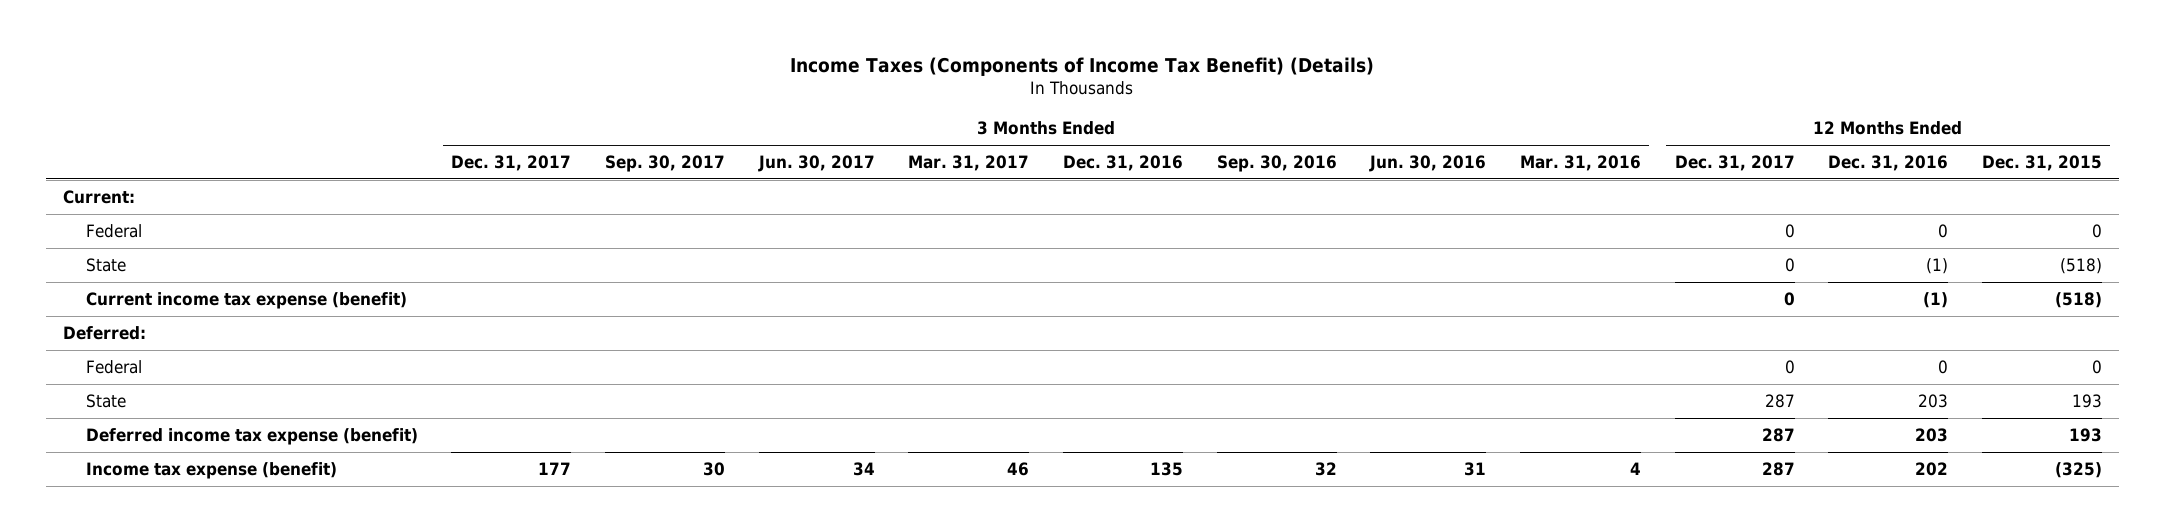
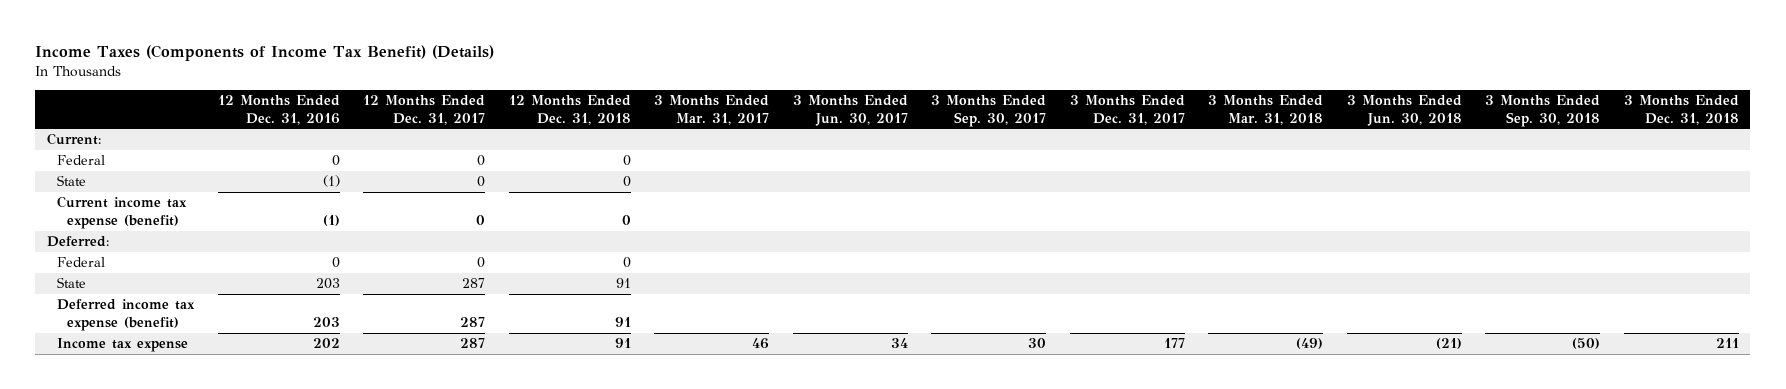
[1062,155,1183,172] Dec. 31, 2016 -> none
[1216,155,1337,173] Sep. 30, 2016 -> none
[1369,155,1487,173] Jun. 30, 2016 -> none
[1519,155,1641,172] Mar. 31, 2016 -> none
[1981,155,2102,172] Dec. 31, 2015 -> none
none -> [508,95,631,125] 12 Months Ended Dec. 31, 2018
none -> [1208,95,1324,125] 3 Months Ended Mar. 31, 2018
none -> [1346,95,1462,126] 3 Months Ended Jun. 30, 2018
none -> [1485,95,1601,127] 3 Months Ended Sep. 30, 2018
none -> [1623,95,1739,125] 3 Months Ended Dec. 31, 2018
[85,462,337,480] Income tax expense (benefit) -> [57,338,189,353] Income tax expense

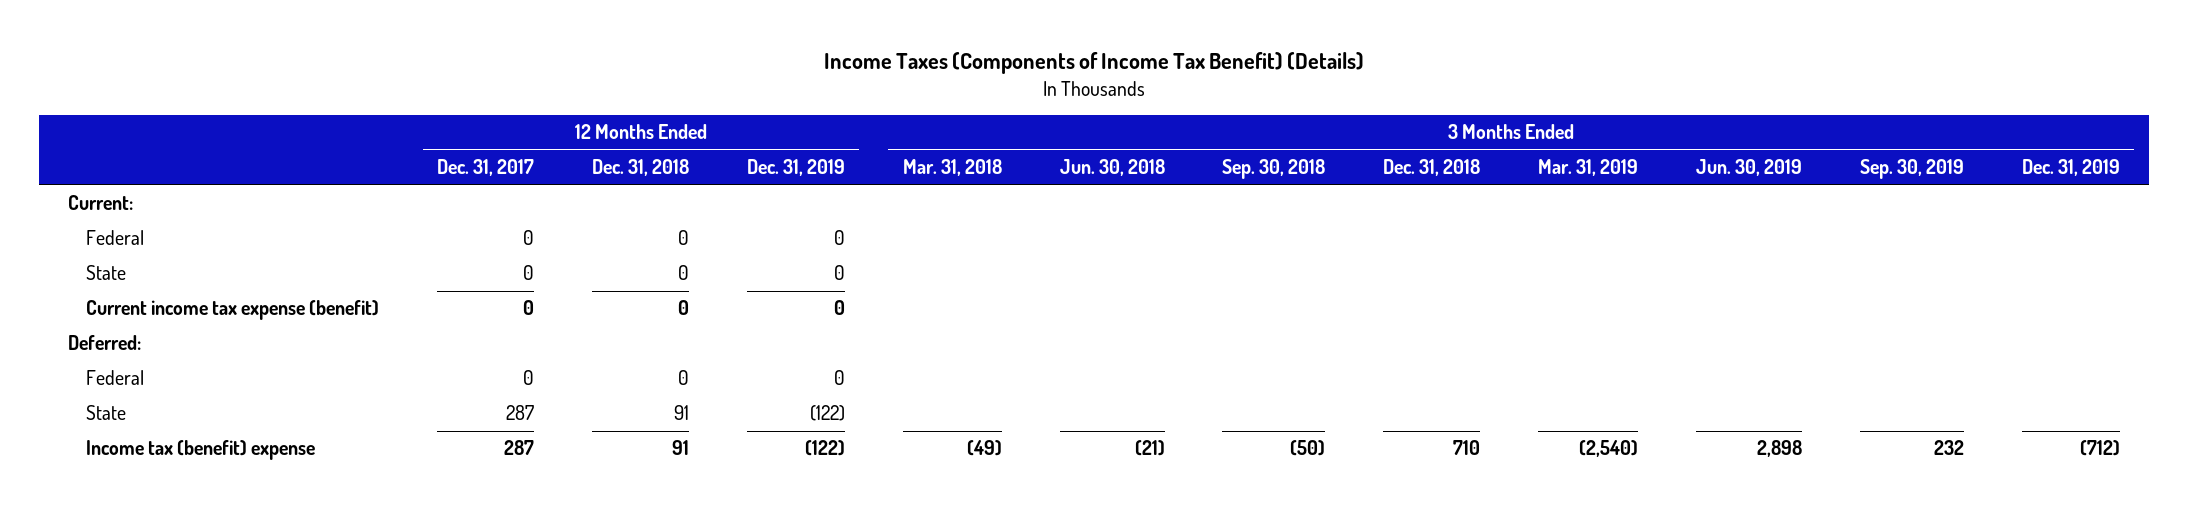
[217,95,340,125] 12 Months Ended Dec. 31, 2016 -> none
[654,95,770,125] 3 Months Ended Mar. 31, 2017 -> none
[792,95,908,126] 3 Months Ended Jun. 30, 2017 -> none
[931,95,1047,127] 3 Months Ended Sep. 30, 2017 -> none
[1069,95,1185,125] 3 Months Ended Dec. 31, 2017 -> none
none -> [746,159,845,177] Dec. 31, 2019
none -> [1538,159,1639,177] Mar. 31, 2019
none -> [1696,159,1803,177] Jun. 30, 2019
none -> [1859,159,1964,180] Sep. 30, 2019
none -> [2021,159,2120,177] Dec. 31, 2019
[57,299,196,331] Deferred income tax expense (benefit) -> none
[57,338,189,353] Income tax expense -> [86,440,316,461] Income tax (benefit) expense
[1715,338,1739,349] 211 -> [1453,440,1481,456] 710

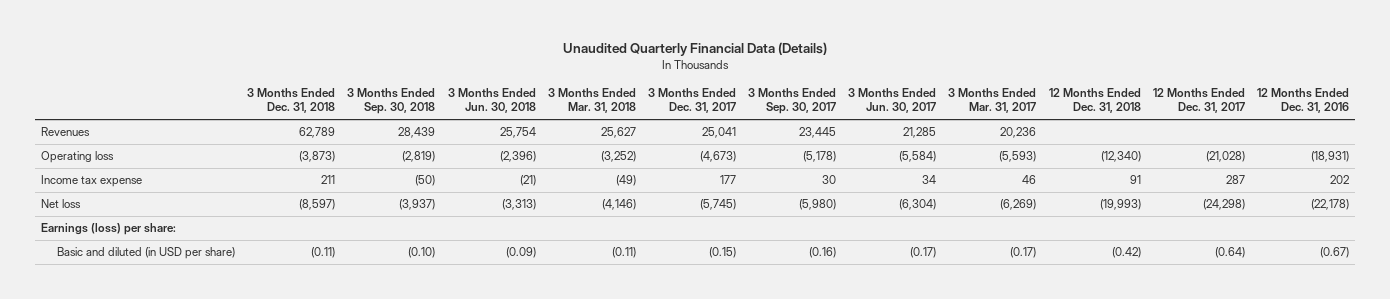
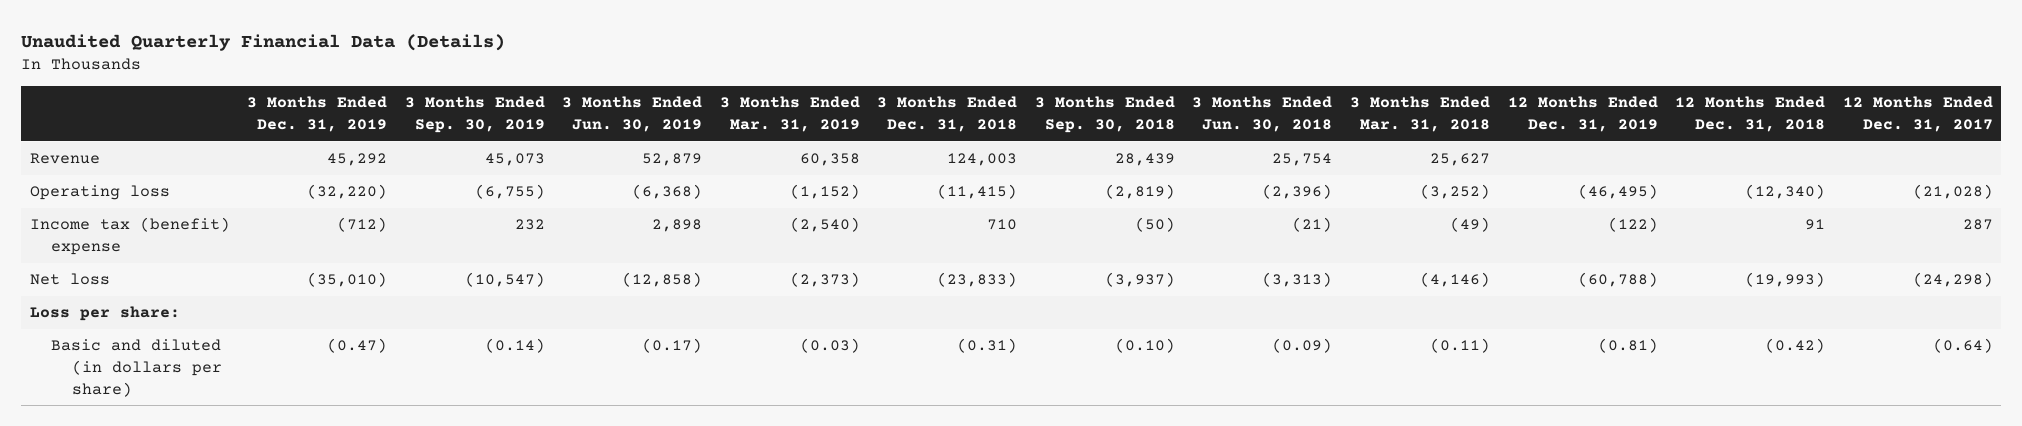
[647,87,736,114] 3 Months Ended Dec. 31, 2017 -> none
[748,87,837,115] 3 Months Ended Sep. 30, 2017 -> none
[848,87,937,114] 3 Months Ended Jun. 30, 2017 -> none
[948,87,1037,114] 3 Months Ended Mar. 31, 2017 -> none
[1256,87,1349,114] 12 Months Ended Dec. 31, 2016 -> none
none -> [247,96,388,132] 3 Months Ended Dec. 31, 2019
none -> [404,96,545,133] 3 Months Ended Sep. 30, 2019
none -> [562,96,703,132] 3 Months Ended Jun. 30, 2019
none -> [719,96,860,132] 3 Months Ended Mar. 31, 2019
none -> [1507,96,1658,132] 12 Months Ended Dec. 31, 2019
[40,127,90,137] Revenues -> none
none -> [29,153,100,165] Revenue
[299,151,336,163] (3,873) -> [937,184,1018,200] (11,415)
[40,175,142,188] Income tax expense -> [29,217,230,256] Income tax (benefit) expense
[321,175,336,185] 211 -> [987,219,1018,231] 710
[299,199,336,211] (8,597) -> [937,272,1018,288] (23,833)
[40,223,176,236] Earnings (loss) per share: -> [29,306,180,322] Loss per share:
[56,247,235,260] Basic and diluted (in USD per share) -> [50,339,222,397] Basic and diluted (in dollars per share)
[311,247,336,259] (0.11) -> [957,338,1018,354] (0.31)

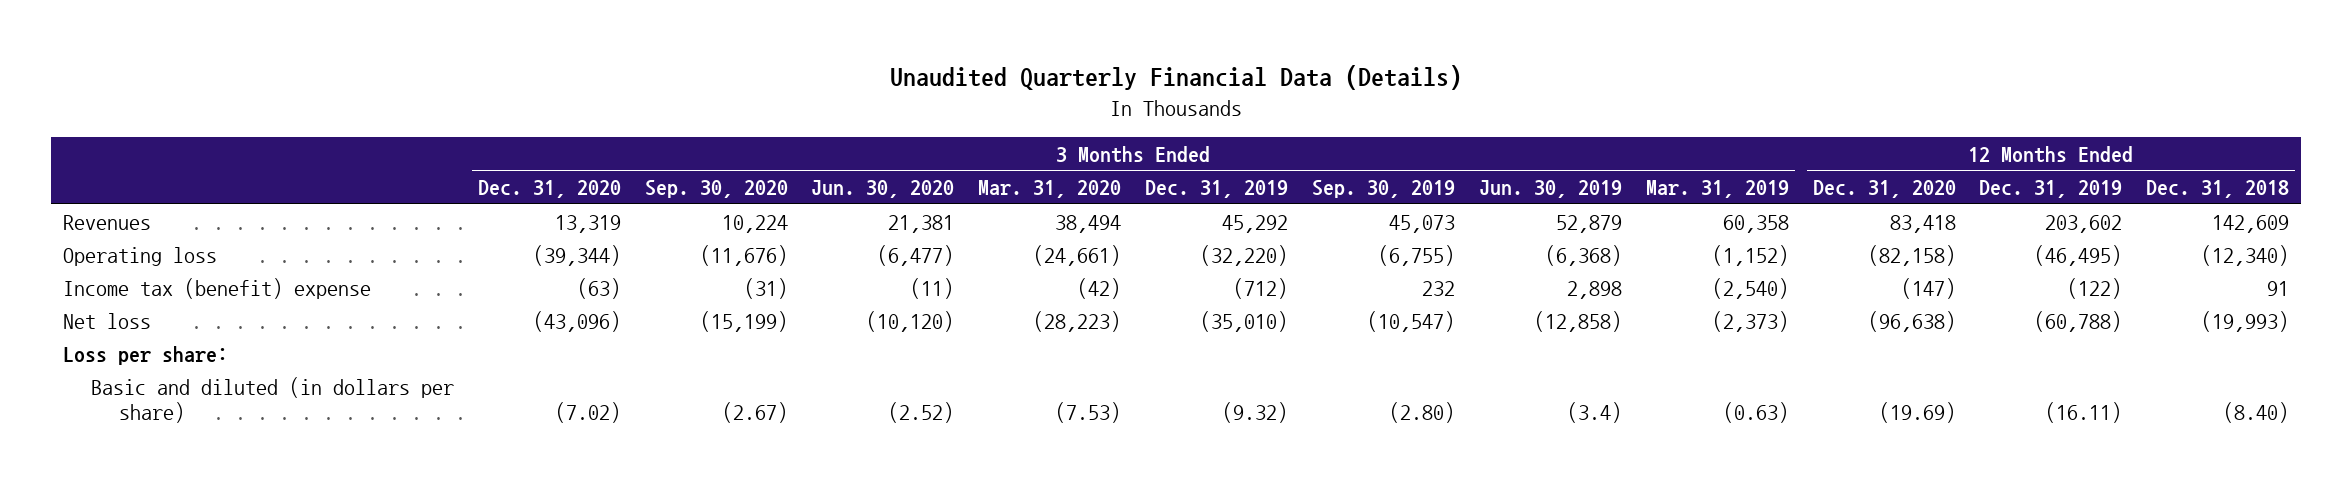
[877,96,1018,132] 3 Months Ended Dec. 31, 2018 -> none
[1034,96,1175,133] 3 Months Ended Sep. 30, 2018 -> none
[1192,96,1333,132] 3 Months Ended Jun. 30, 2018 -> none
[1349,96,1490,132] 3 Months Ended Mar. 31, 2018 -> none
[1842,96,1993,132] 12 Months Ended Dec. 31, 2017 -> none
none -> [477,179,621,198] Dec. 31, 2020
none -> [644,179,788,198] Sep. 30, 2020
none -> [811,179,955,198] Jun. 30, 2020
none -> [978,179,1122,198] Mar. 31, 2020
none -> [1812,179,1956,198] Dec. 31, 2020
[29,153,100,165] Revenue -> none
none -> [62,214,151,230] Revenues
[327,338,388,354] (0.47) -> [1222,402,1289,424] (9.32)
[484,338,545,354] (0.14) -> [1388,402,1455,424] (2.80)
[642,338,703,354] (0.17) -> [1566,402,1622,424] (3.4)
[799,338,860,354] (0.03) -> [1722,402,1789,424] (0.63)
[1597,338,1658,354] (0.81) -> [2045,402,2123,424] (16.11)
[1765,338,1826,354] (0.42) -> [2223,402,2290,424] (8.40)

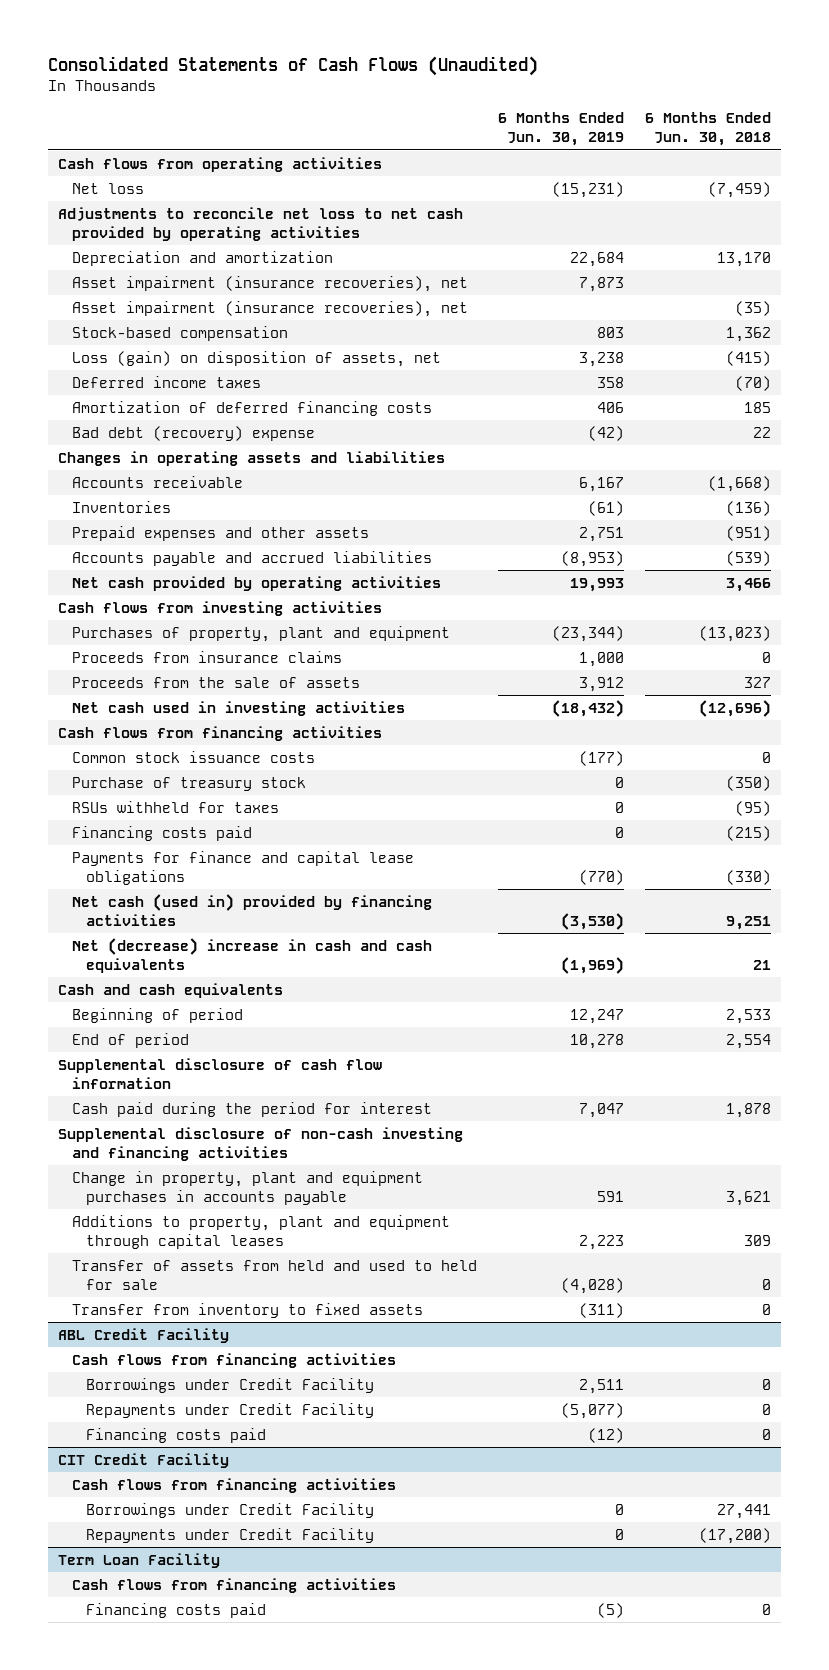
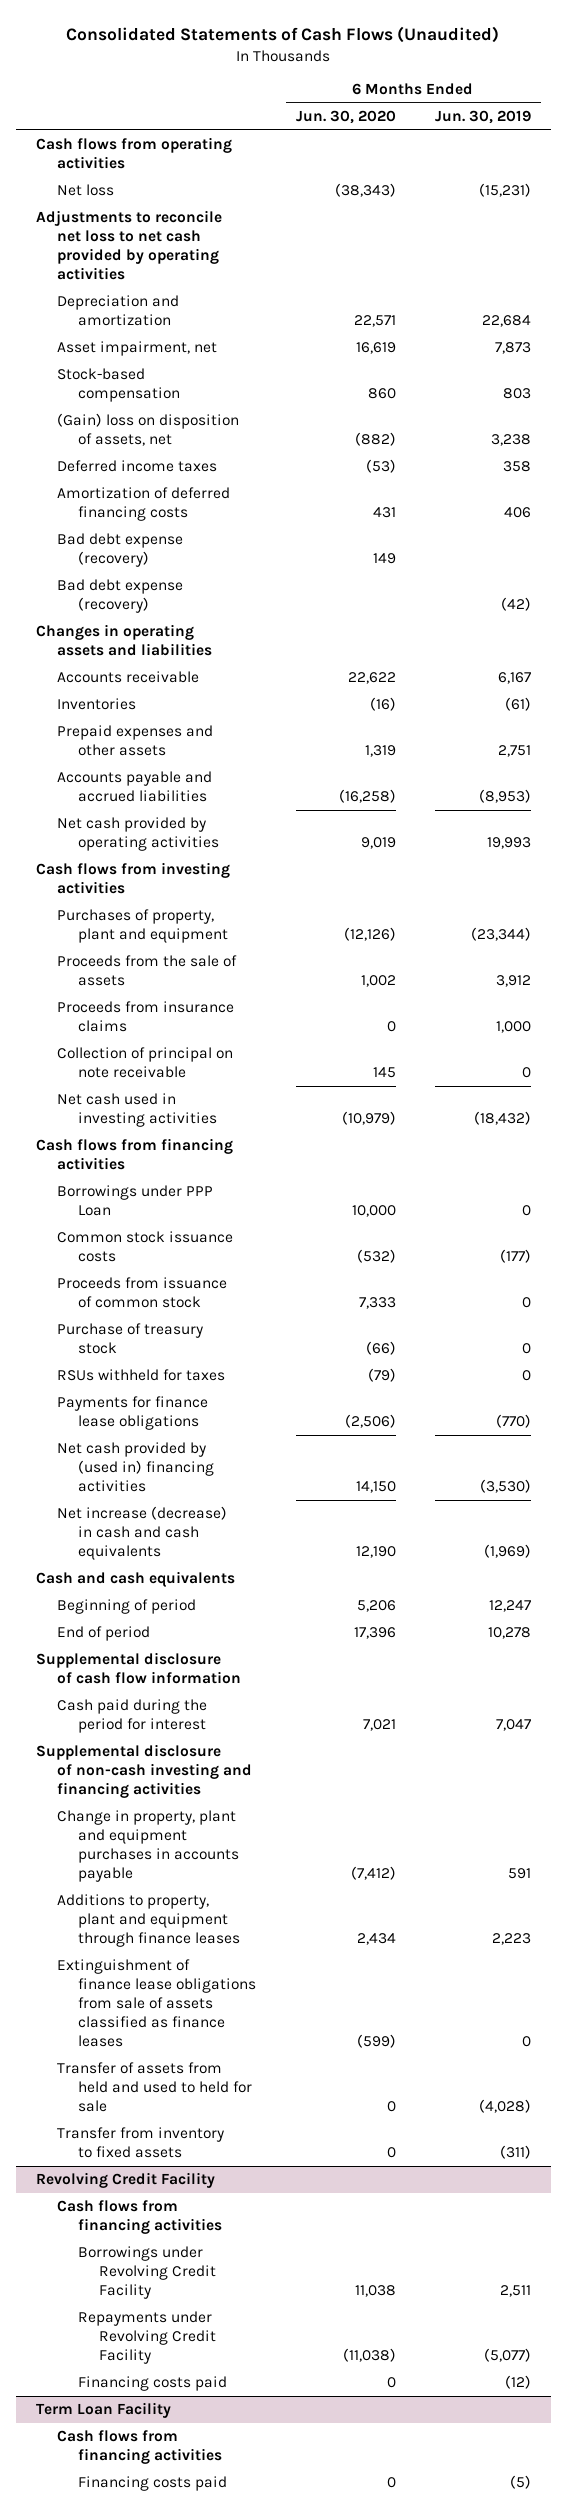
[644,112,771,147] 6 Months Ended Jun. 30, 2018 -> none
none -> [295,110,396,125] Jun. 30, 2020
[72,300,469,317] Asset impairment (insurance recoveries), net -> none
[72,275,469,292] Asset impairment (insurance recoveries), net -> [56,341,217,357] Asset impairment, net
[72,350,442,367] Loss (gain) on disposition of assets, net -> [56,413,239,447] (Gain) loss on disposition of assets, net
none -> [56,533,183,568] Bad debt expense (recovery)
[72,425,316,441] Bad debt (recovery) expense -> [56,579,183,614] Bad debt expense (recovery)
[72,650,343,663] Proceeds from insurance claims -> [56,1001,234,1033] Proceeds from insurance claims
none -> [56,1047,233,1079] Collection of principal on note receivable
none -> [56,1185,213,1217] Borrowings under PPP Loan
none -> [56,1277,227,1309] Proceeds from issuance of common stock
[72,825,253,841] Financing costs paid -> none
[72,850,415,885] Payments for finance and capital lease obligations -> [56,1396,208,1431] Payments for finance lease obligations
[72,893,433,926] Net cash (used in) provided by financing activities -> [56,1442,215,1493] Net cash provided by (used in) financing activities
[72,937,433,973] Net (decrease) increase in cash and cash equivalents -> [56,1506,227,1561] Net increase (decrease) in cash and cash equivalents
[72,1214,451,1249] Additions to property, plant and equipment through capital leases -> [56,1894,241,1948] Additions to property, plant and equipment through finance leases
none -> [56,1959,257,2048] Extinguishment of finance lease obligations from sale of assets classified as finance leases
[58,1327,230,1343] ABL Credit Facility -> [35,2172,215,2189] Revolving Credit Facility
[86,1377,375,1393] Borrowings under Credit Facility -> [78,2246,217,2300] Borrowings under Revolving Credit Facility
[86,1402,375,1418] Repayments under Credit Facility -> [78,2311,217,2365] Repayments under Revolving Credit Facility
[58,1452,230,1468] CIT Credit Facility -> none
[72,1477,397,1493] Cash flows from financing activities -> none
[86,1502,375,1518] Borrowings under Credit Facility -> none
[86,1527,375,1543] Repayments under Credit Facility -> none

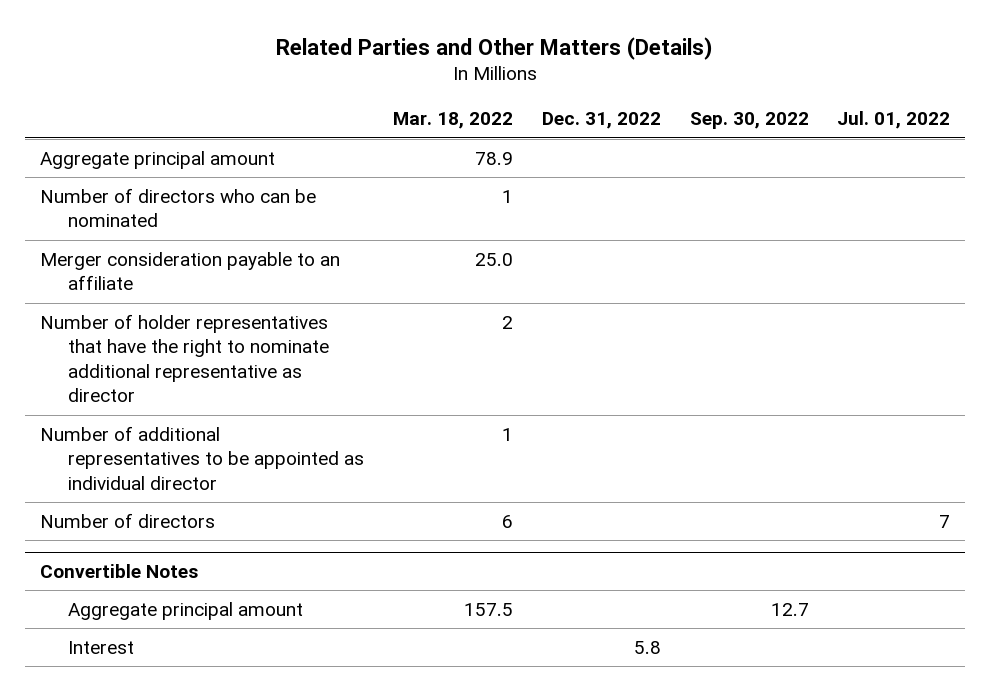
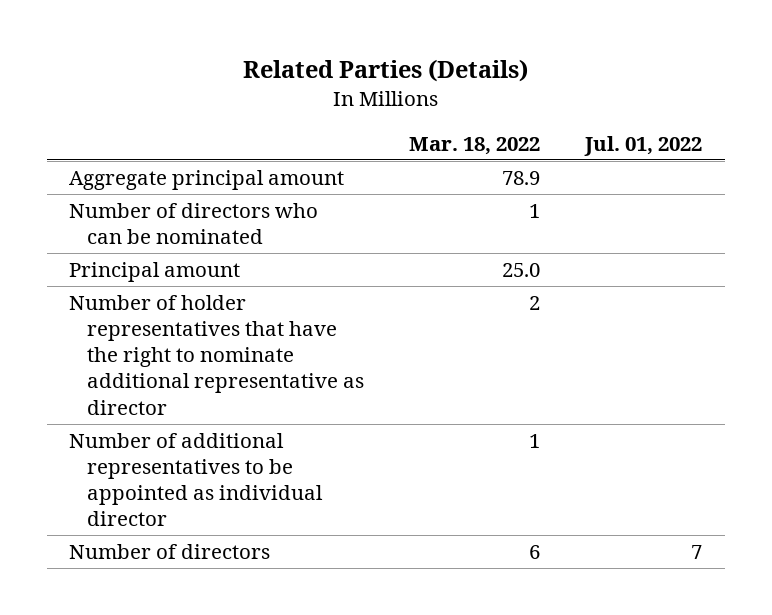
[276,36,714,60] Related Parties and Other Matters (Details) -> [242,59,528,83] Related Parties (Details)
[541,112,661,130] Dec. 31, 2022 -> none
[689,112,809,130] Sep. 30, 2022 -> none
[39,251,340,291] Merger consideration payable to an affiliate -> none
none -> [69,261,241,282] Principal amount
[39,564,198,579] Convertible Notes -> none
[68,601,304,620] Aggregate principal amount -> none
[68,640,135,654] Interest -> none

